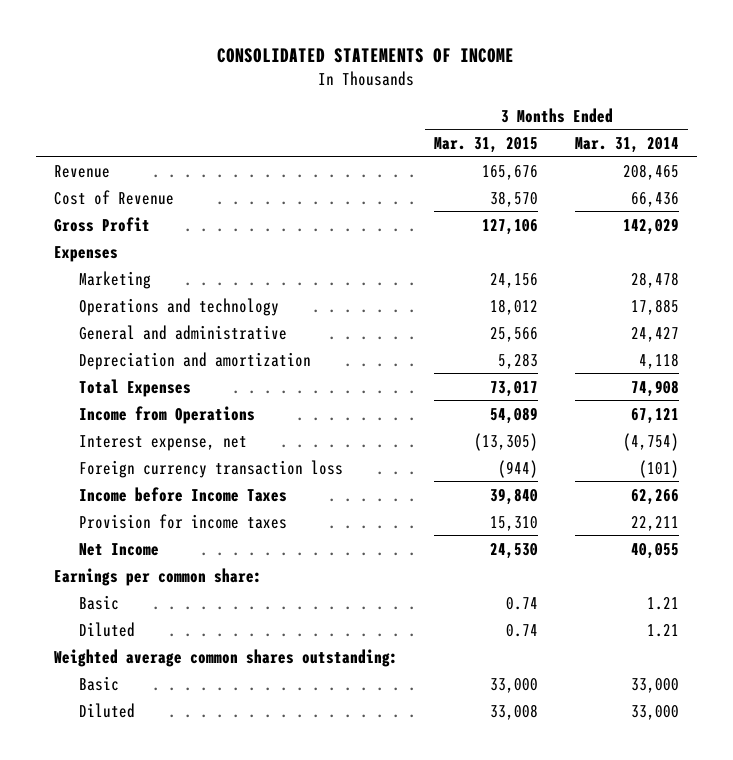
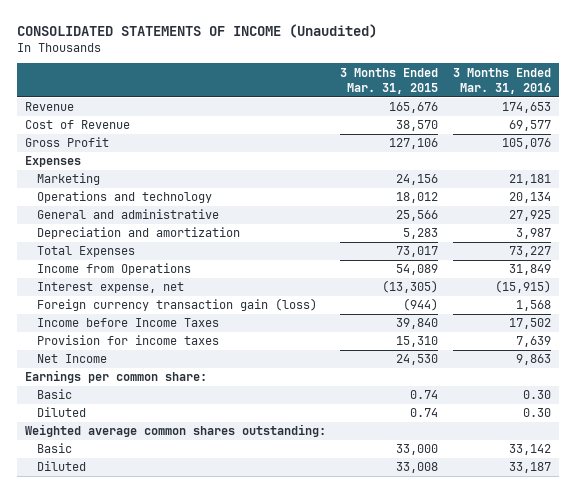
[217,47,515,63] CONSOLIDATED STATEMENTS OF INCOME -> [17,23,378,38] CONSOLIDATED STATEMENTS OF INCOME (Unaudited)
[574,136,679,153] Mar. 31, 2014 -> none
none -> [453,67,552,95] 3 Months Ended Mar. 31, 2016
[79,459,344,478] Foreign currency transaction loss -> [37,298,318,312] Foreign currency transaction gain (loss)

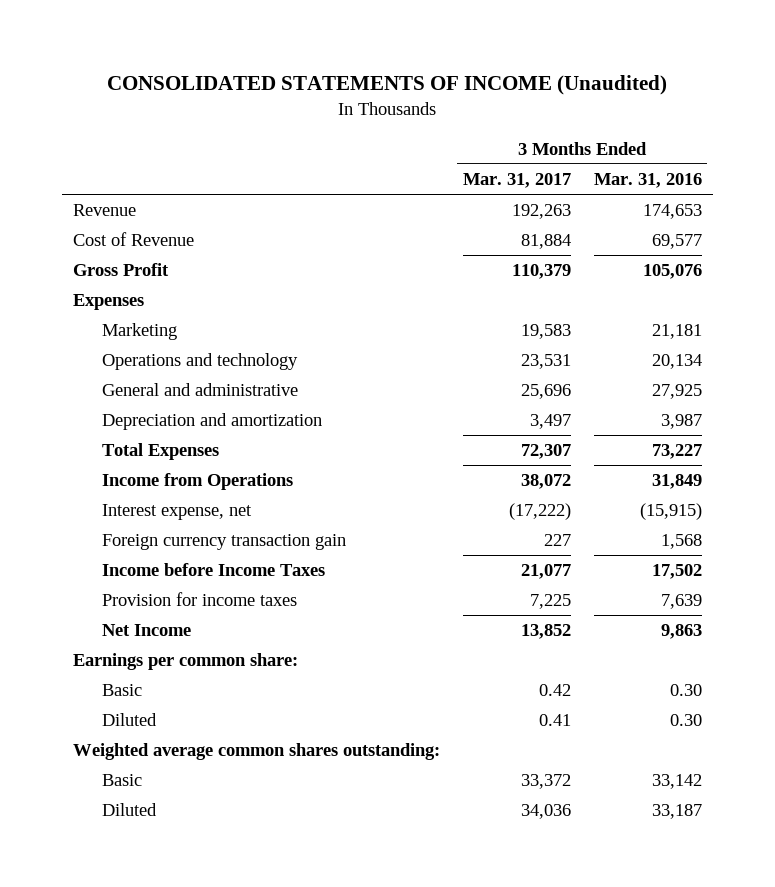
[340,67,439,95] 3 Months Ended Mar. 31, 2015 -> none
none -> [462,173,571,189] Mar. 31, 2017
[37,298,318,312] Foreign currency transaction gain (loss) -> [101,534,346,551] Foreign currency transaction gain

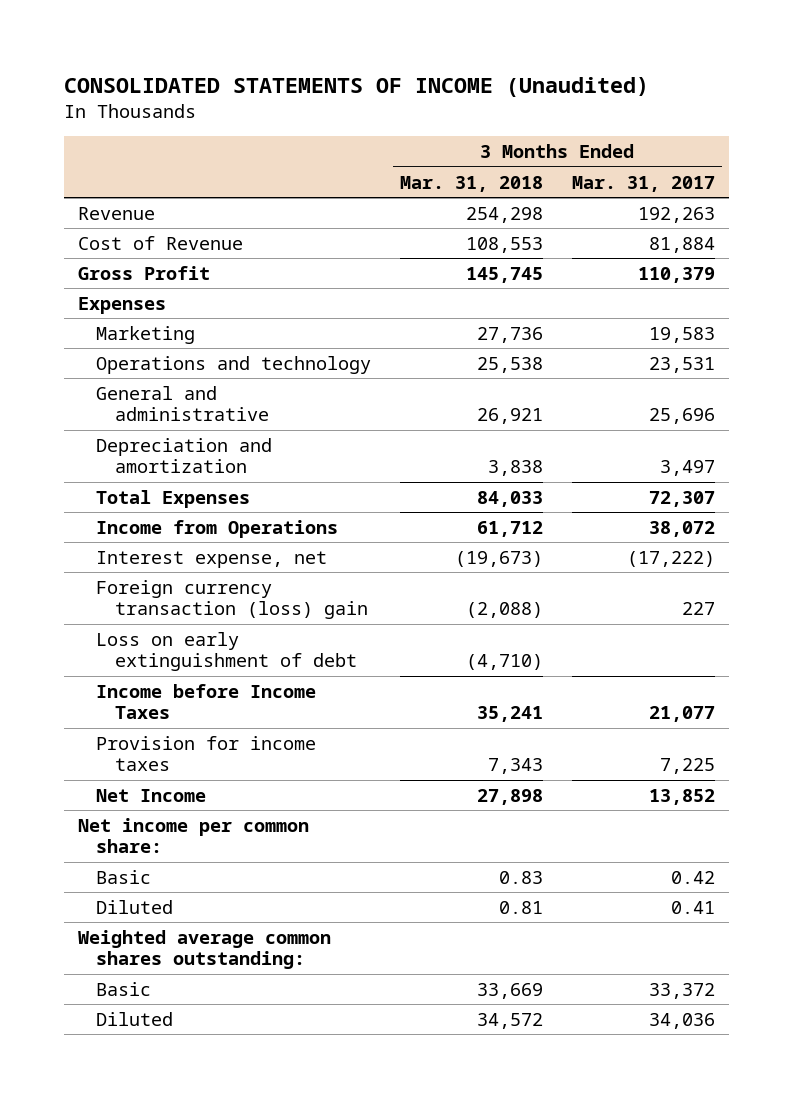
[593,173,702,189] Mar. 31, 2016 -> none
none -> [400,175,544,192] Mar. 31, 2018
[101,534,346,551] Foreign currency transaction gain -> [96,579,368,620] Foreign currency transaction (loss) gain
none -> [96,631,357,672] Loss on early extinguishment of debt
[73,653,299,671] Earnings per common share: -> [77,817,309,854] Net income per common share:

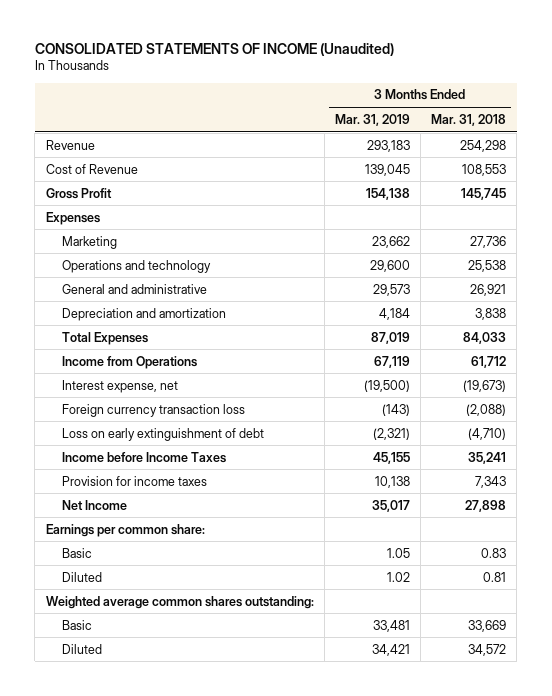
[571,175,715,192] Mar. 31, 2017 -> none
none -> [334,113,410,126] Mar. 31, 2019
[96,579,368,620] Foreign currency transaction (loss) gain -> [62,403,246,417] Foreign currency transaction loss
[77,817,309,854] Net income per common share: -> [45,523,205,537] Earnings per common share:

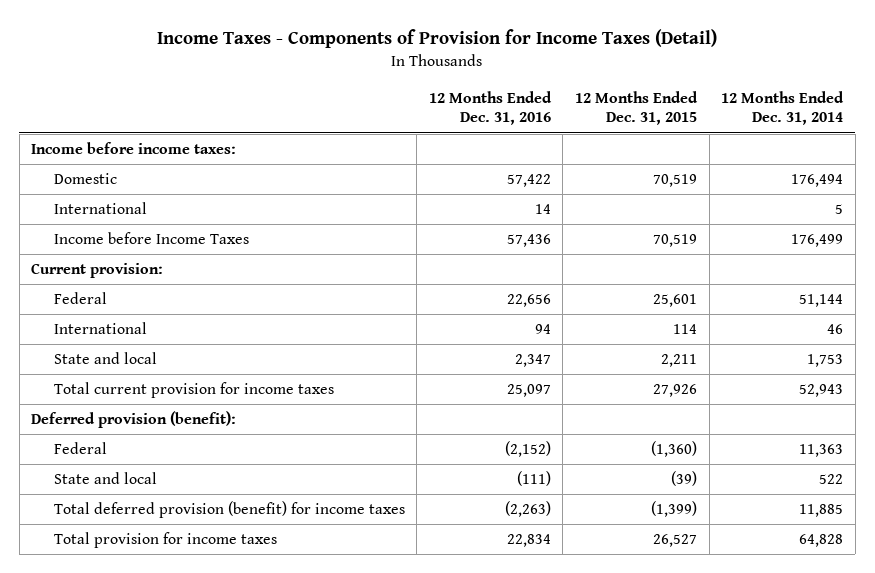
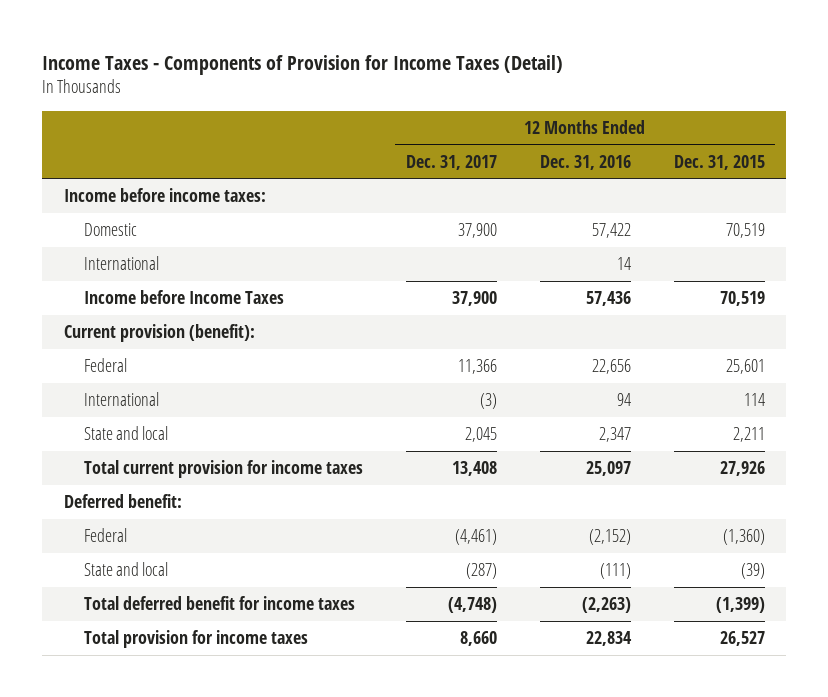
[721,90,845,126] 12 Months Ended Dec. 31, 2014 -> none
none -> [405,154,497,170] Dec. 31, 2017
[31,263,164,279] Current provision: -> [63,324,255,343] Current provision (benefit):
[31,411,237,429] Deferred provision (benefit): -> [63,494,182,509] Deferred benefit:
[53,501,405,519] Total deferred provision (benefit) for income taxes -> [83,596,355,611] Total deferred benefit for income taxes

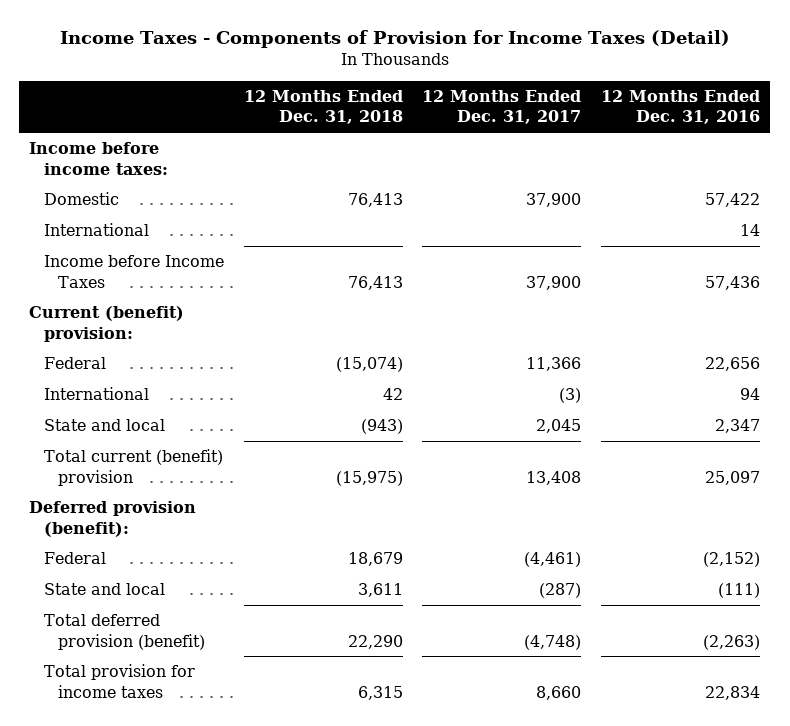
[673,154,765,170] Dec. 31, 2015 -> none
none -> [243,89,403,125] 12 Months Ended Dec. 31, 2018
[63,324,255,343] Current provision (benefit): -> [29,306,185,342] Current (benefit) provision:
[83,460,363,479] Total current provision for income taxes -> [43,449,223,486] Total current (benefit) provision
[63,494,182,509] Deferred benefit: -> [29,501,197,537] Deferred provision (benefit):
[83,596,355,611] Total deferred benefit for income taxes -> [43,614,206,650] Total deferred provision (benefit)

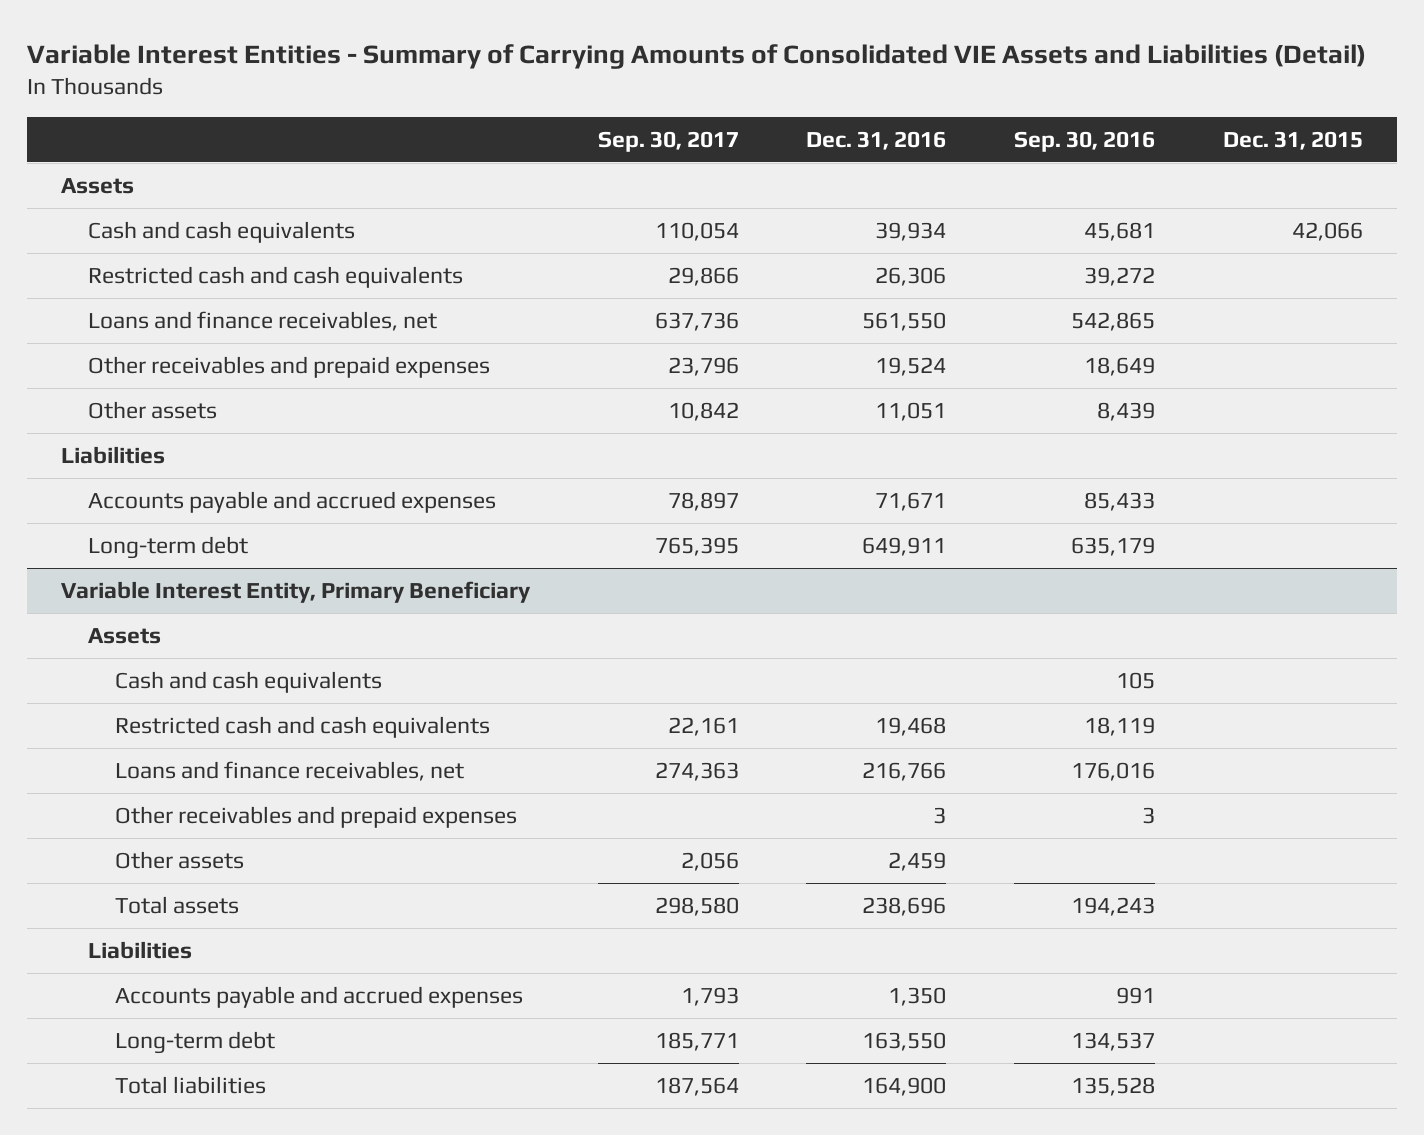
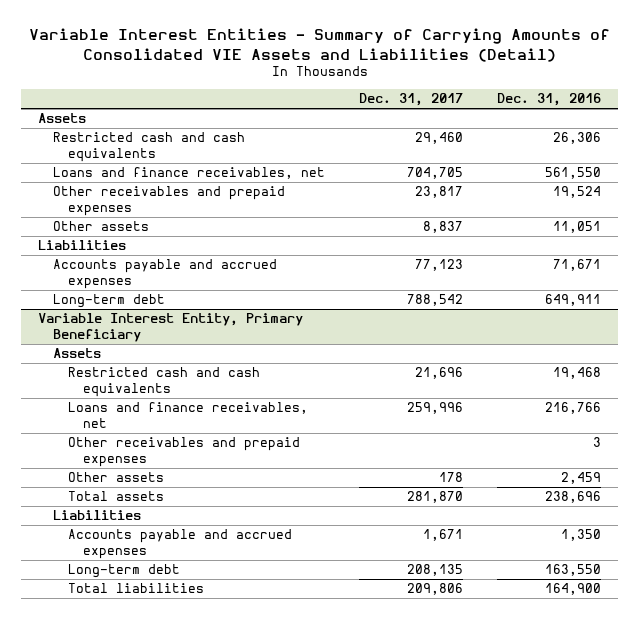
[597,130,739,152] Sep. 30, 2017 -> none
[1014,130,1156,152] Sep. 30, 2016 -> none
[1222,130,1363,150] Dec. 31, 2015 -> none
none -> [359,93,464,107] Dec. 31, 2017
[87,220,355,243] Cash and cash equivalents -> none
[114,670,382,693] Cash and cash equivalents -> none

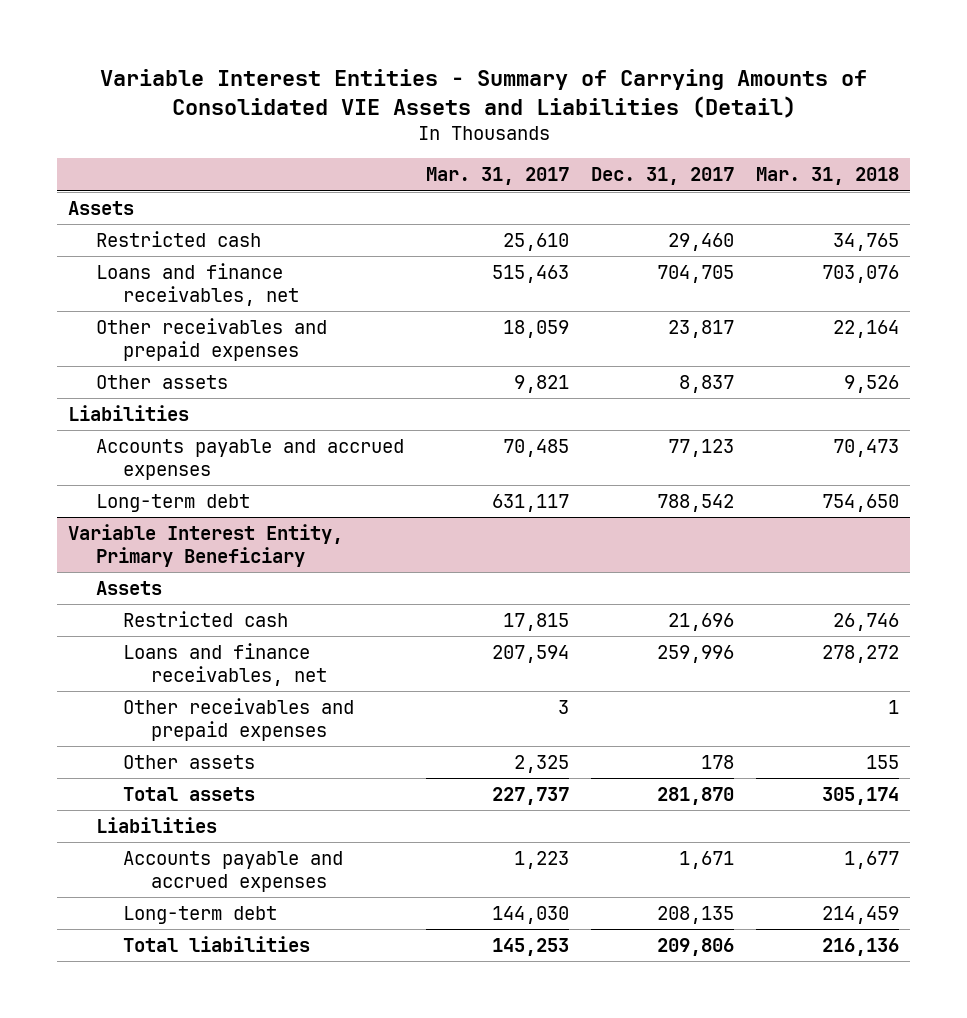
[497,93,602,107] Dec. 31, 2016 -> none
none -> [425,167,569,186] Mar. 31, 2017
none -> [755,167,899,186] Mar. 31, 2018
[53,132,246,162] Restricted cash and cash equivalents -> [95,231,261,248] Restricted cash
[68,367,261,397] Restricted cash and cash equivalents -> [123,611,289,628] Restricted cash

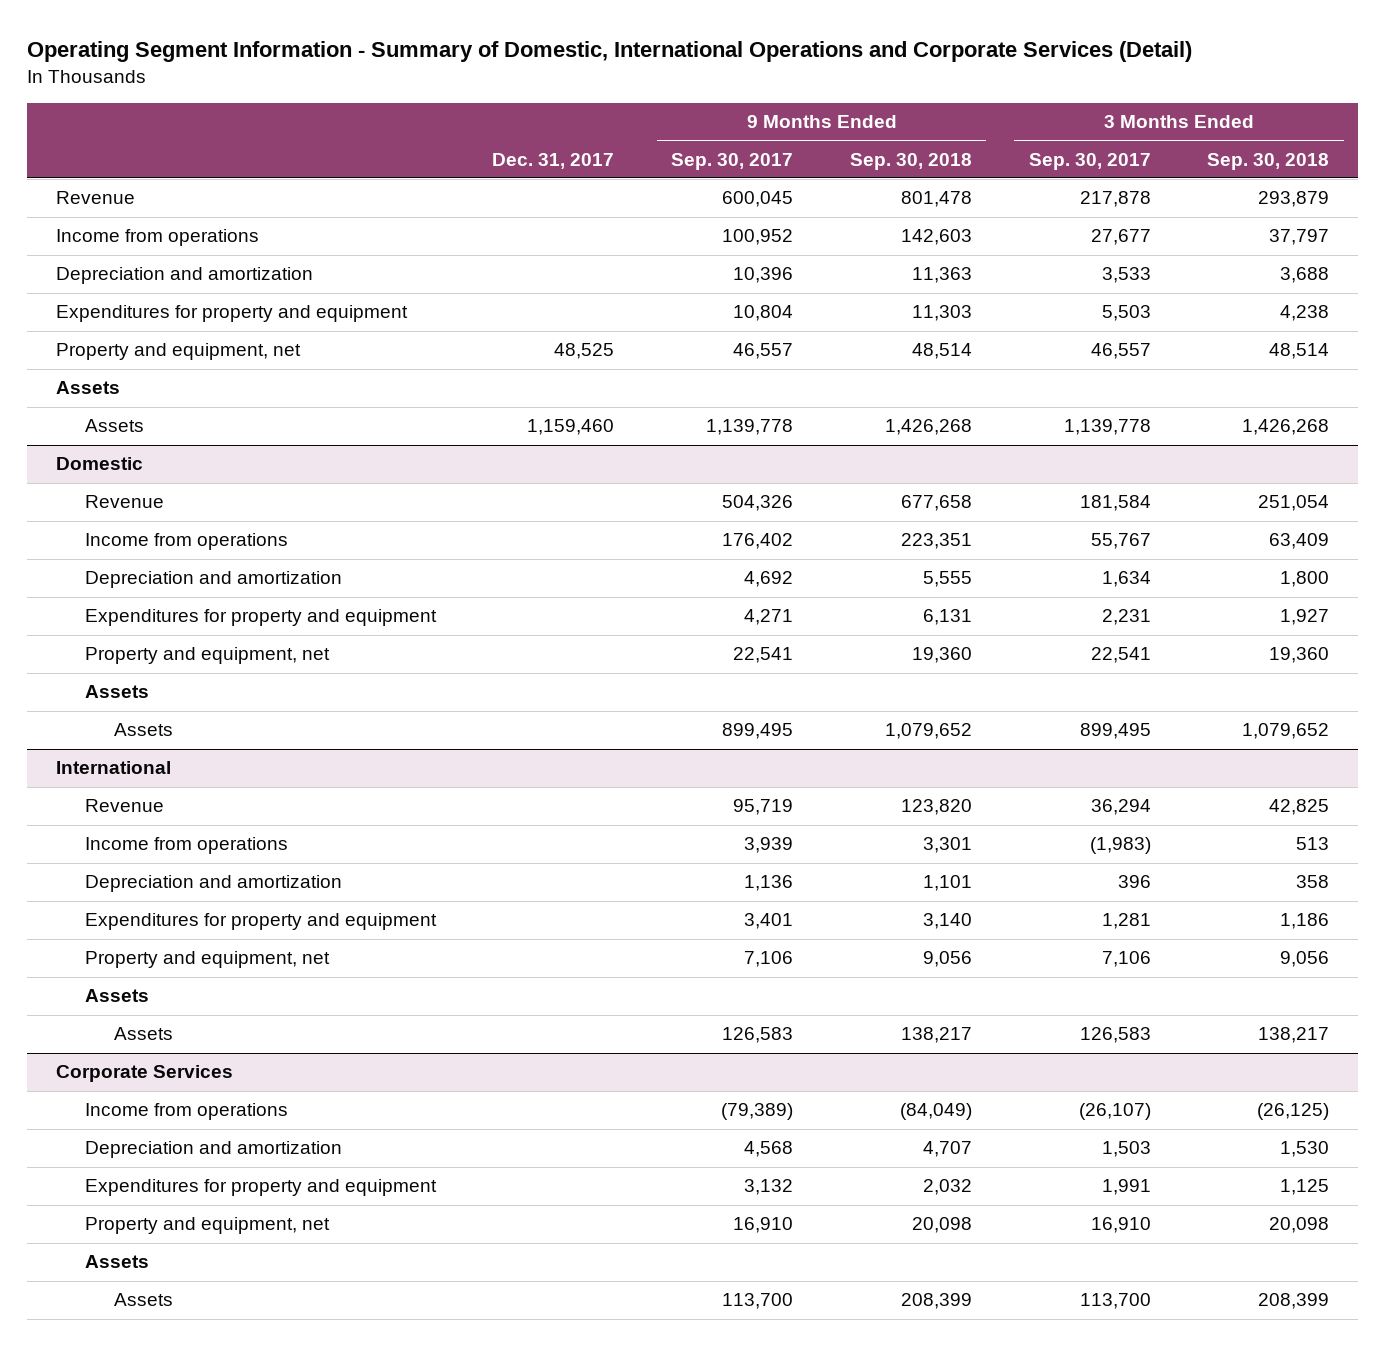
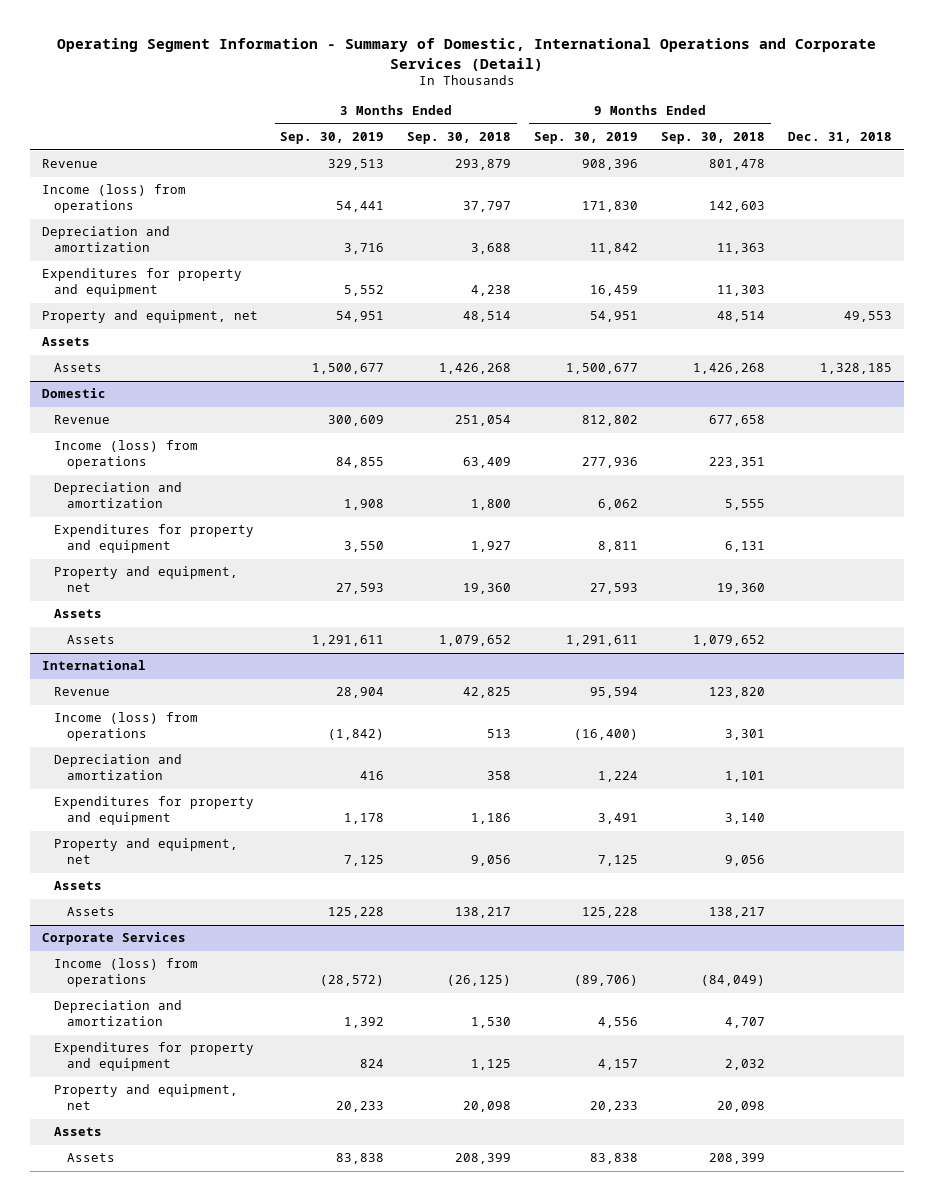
[492,152,615,169] Dec. 31, 2017 -> none
[671,152,794,170] Sep. 30, 2017 -> none
[1028,152,1151,170] Sep. 30, 2017 -> none
none -> [280,132,385,145] Sep. 30, 2019
none -> [534,132,639,145] Sep. 30, 2019
none -> [788,132,893,144] Dec. 31, 2018
[55,229,259,247] Income from operations -> [41,184,186,214] Income (loss) from operations
[84,533,288,551] Income from operations -> [54,440,199,470] Income (loss) from operations
[84,837,288,855] Income from operations -> [54,712,199,742] Income (loss) from operations
[84,1103,288,1121] Income from operations -> [54,958,199,988] Income (loss) from operations

